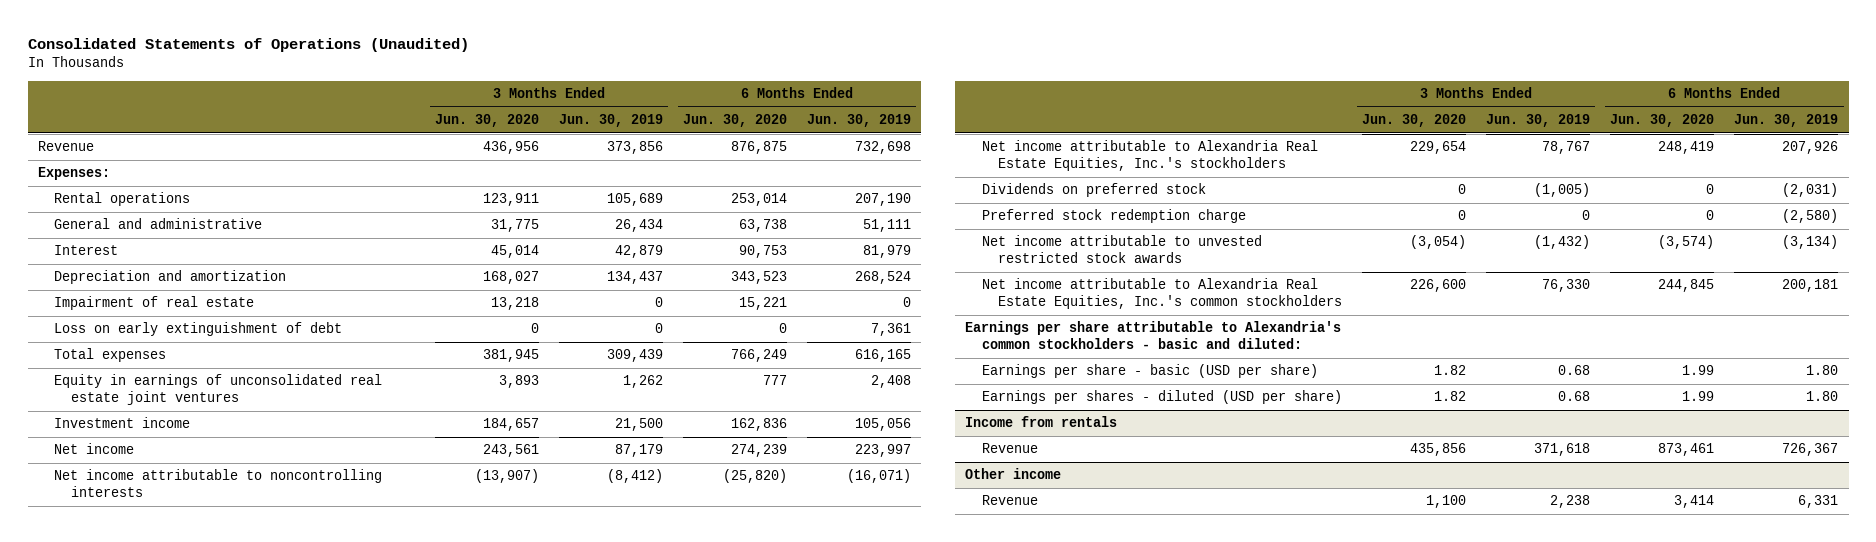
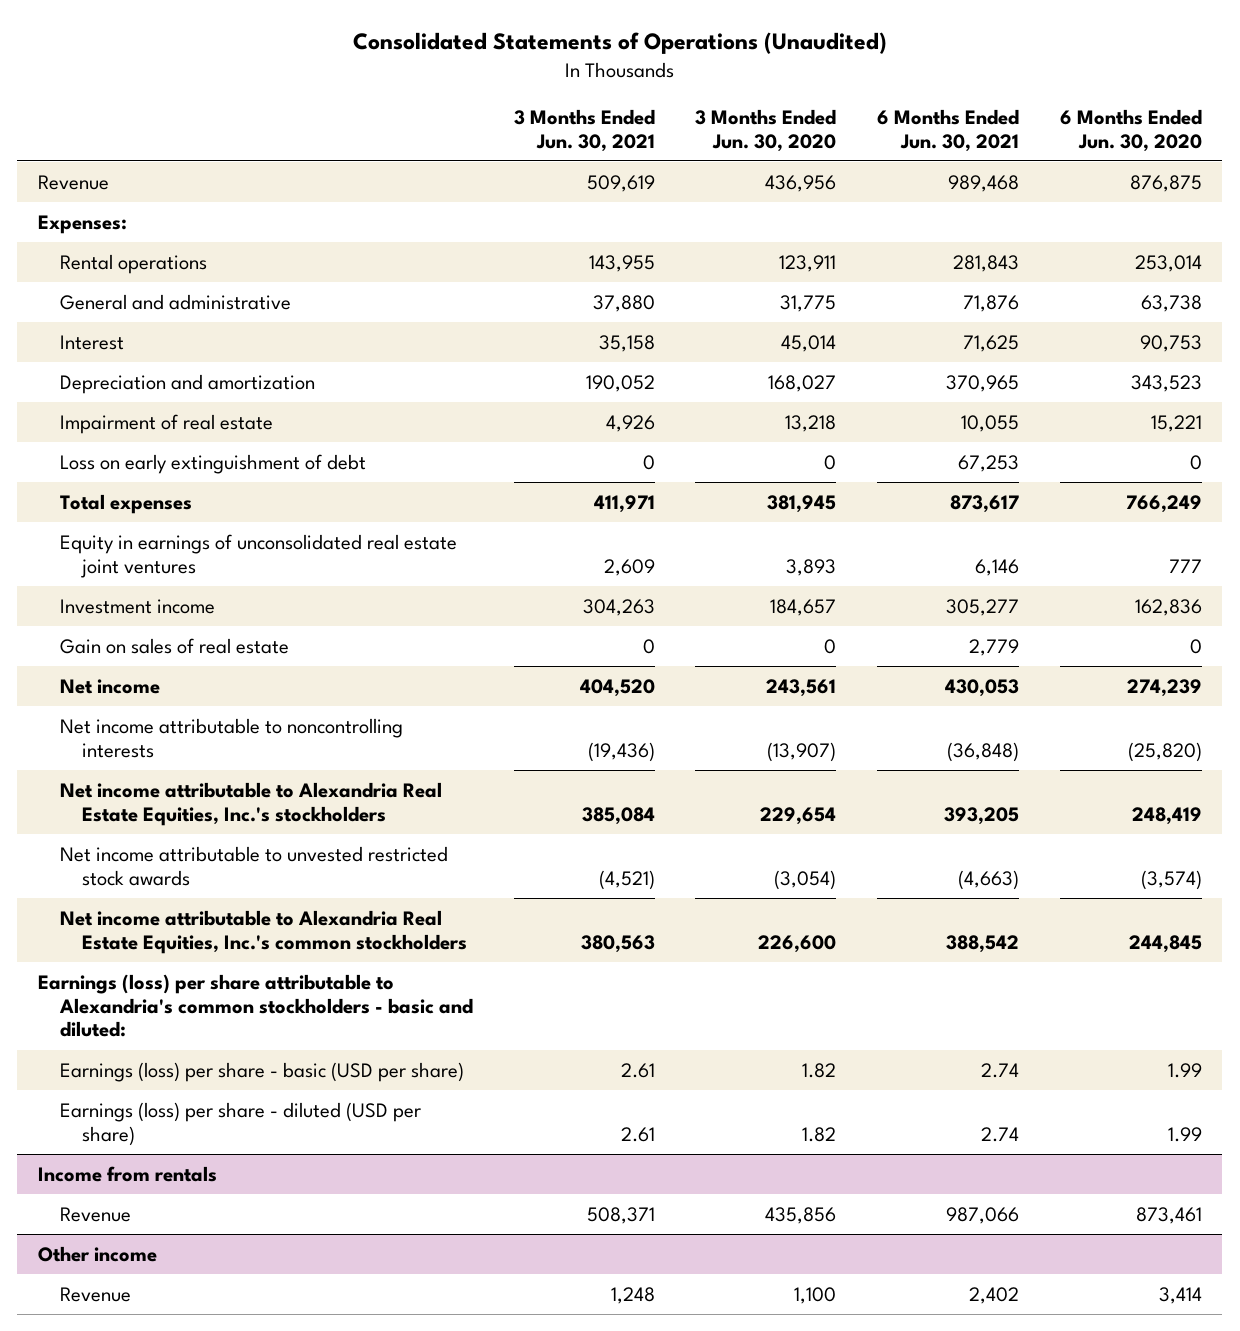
[558,113,663,127] Jun. 30, 2019 -> none
[807,113,912,127] Jun. 30, 2019 -> none
none -> [513,108,655,152] 3 Months Ended Jun. 30, 2021
none -> [877,108,1020,152] 6 Months Ended Jun. 30, 2021
none -> [59,637,289,654] Gain on sales of real estate
[981,183,1206,198] Dividends on preferred stock -> none
[981,209,1246,224] Preferred stock redemption charge -> none
[965,321,1342,350] Earnings per share attributable to Alexandria's common stockholders - basic and diluted: -> [37,973,473,1038] Earnings (loss) per share attributable to Alexandria's common stockholders - basic and diluted:
[981,364,1318,379] Earnings per share - basic (USD per share) -> [59,1061,464,1082] Earnings (loss) per share - basic (USD per share)
[981,390,1342,405] Earnings per shares - diluted (USD per share) -> [59,1101,421,1146] Earnings (loss) per share - diluted (USD per share)

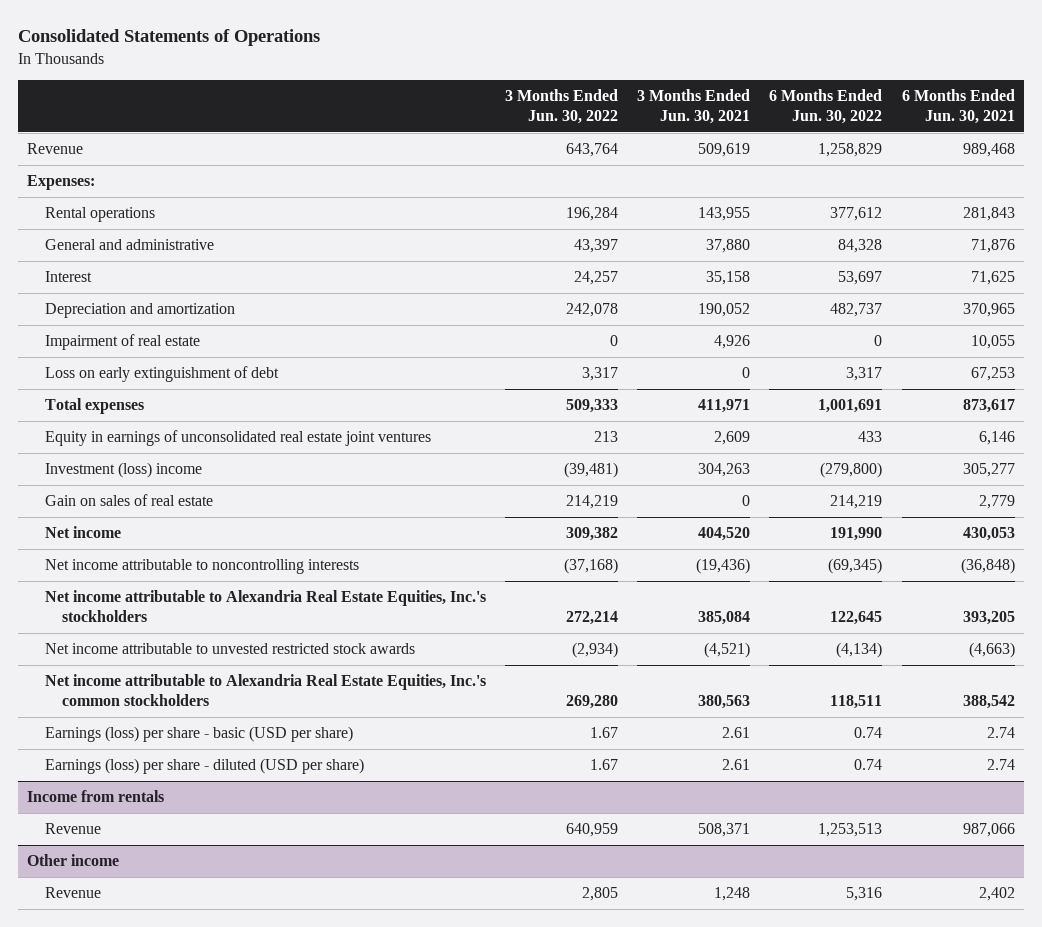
[352,32,887,55] Consolidated Statements of Operations (Unaudited) -> [17,29,320,47] Consolidated Statements of Operations
[695,108,837,152] 3 Months Ended Jun. 30, 2020 -> none
[1060,108,1203,152] 6 Months Ended Jun. 30, 2020 -> none
none -> [504,88,618,124] 3 Months Ended Jun. 30, 2022
none -> [769,88,883,124] 6 Months Ended Jun. 30, 2022
[59,598,215,614] Investment income -> [44,462,202,479] Investment (loss) income
[37,973,473,1038] Earnings (loss) per share attributable to Alexandria's common stockholders - basic and diluted: -> none

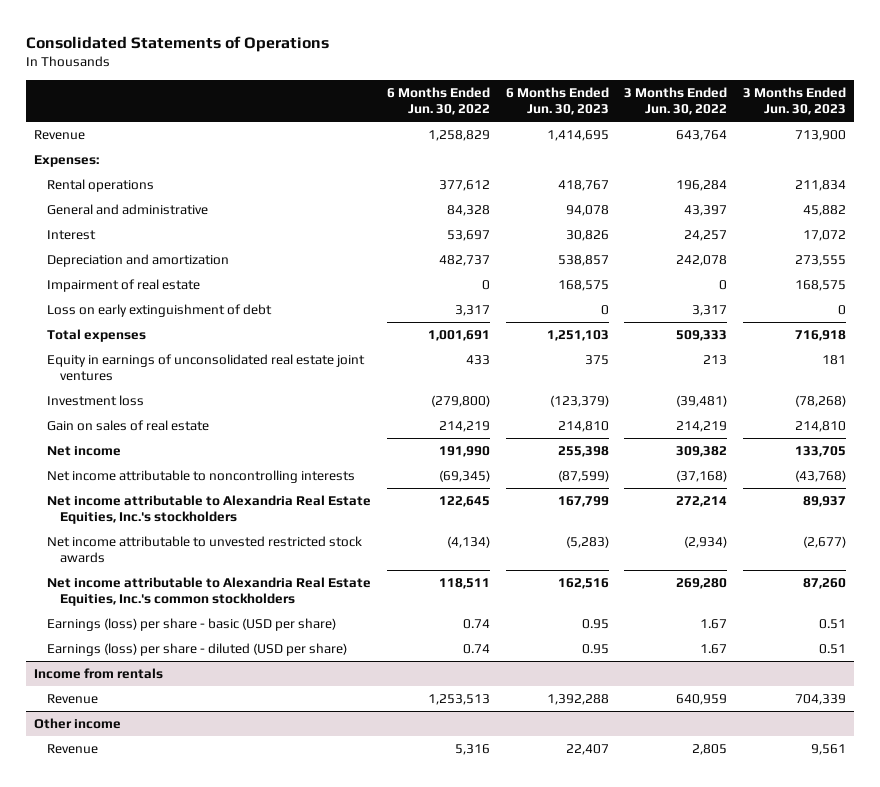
[637,88,751,124] 3 Months Ended Jun. 30, 2021 -> none
[901,88,1015,124] 6 Months Ended Jun. 30, 2021 -> none
none -> [505,87,609,116] 6 Months Ended Jun. 30, 2023
none -> [743,87,847,116] 3 Months Ended Jun. 30, 2023
[44,462,202,479] Investment (loss) income -> [47,395,145,407] Investment loss

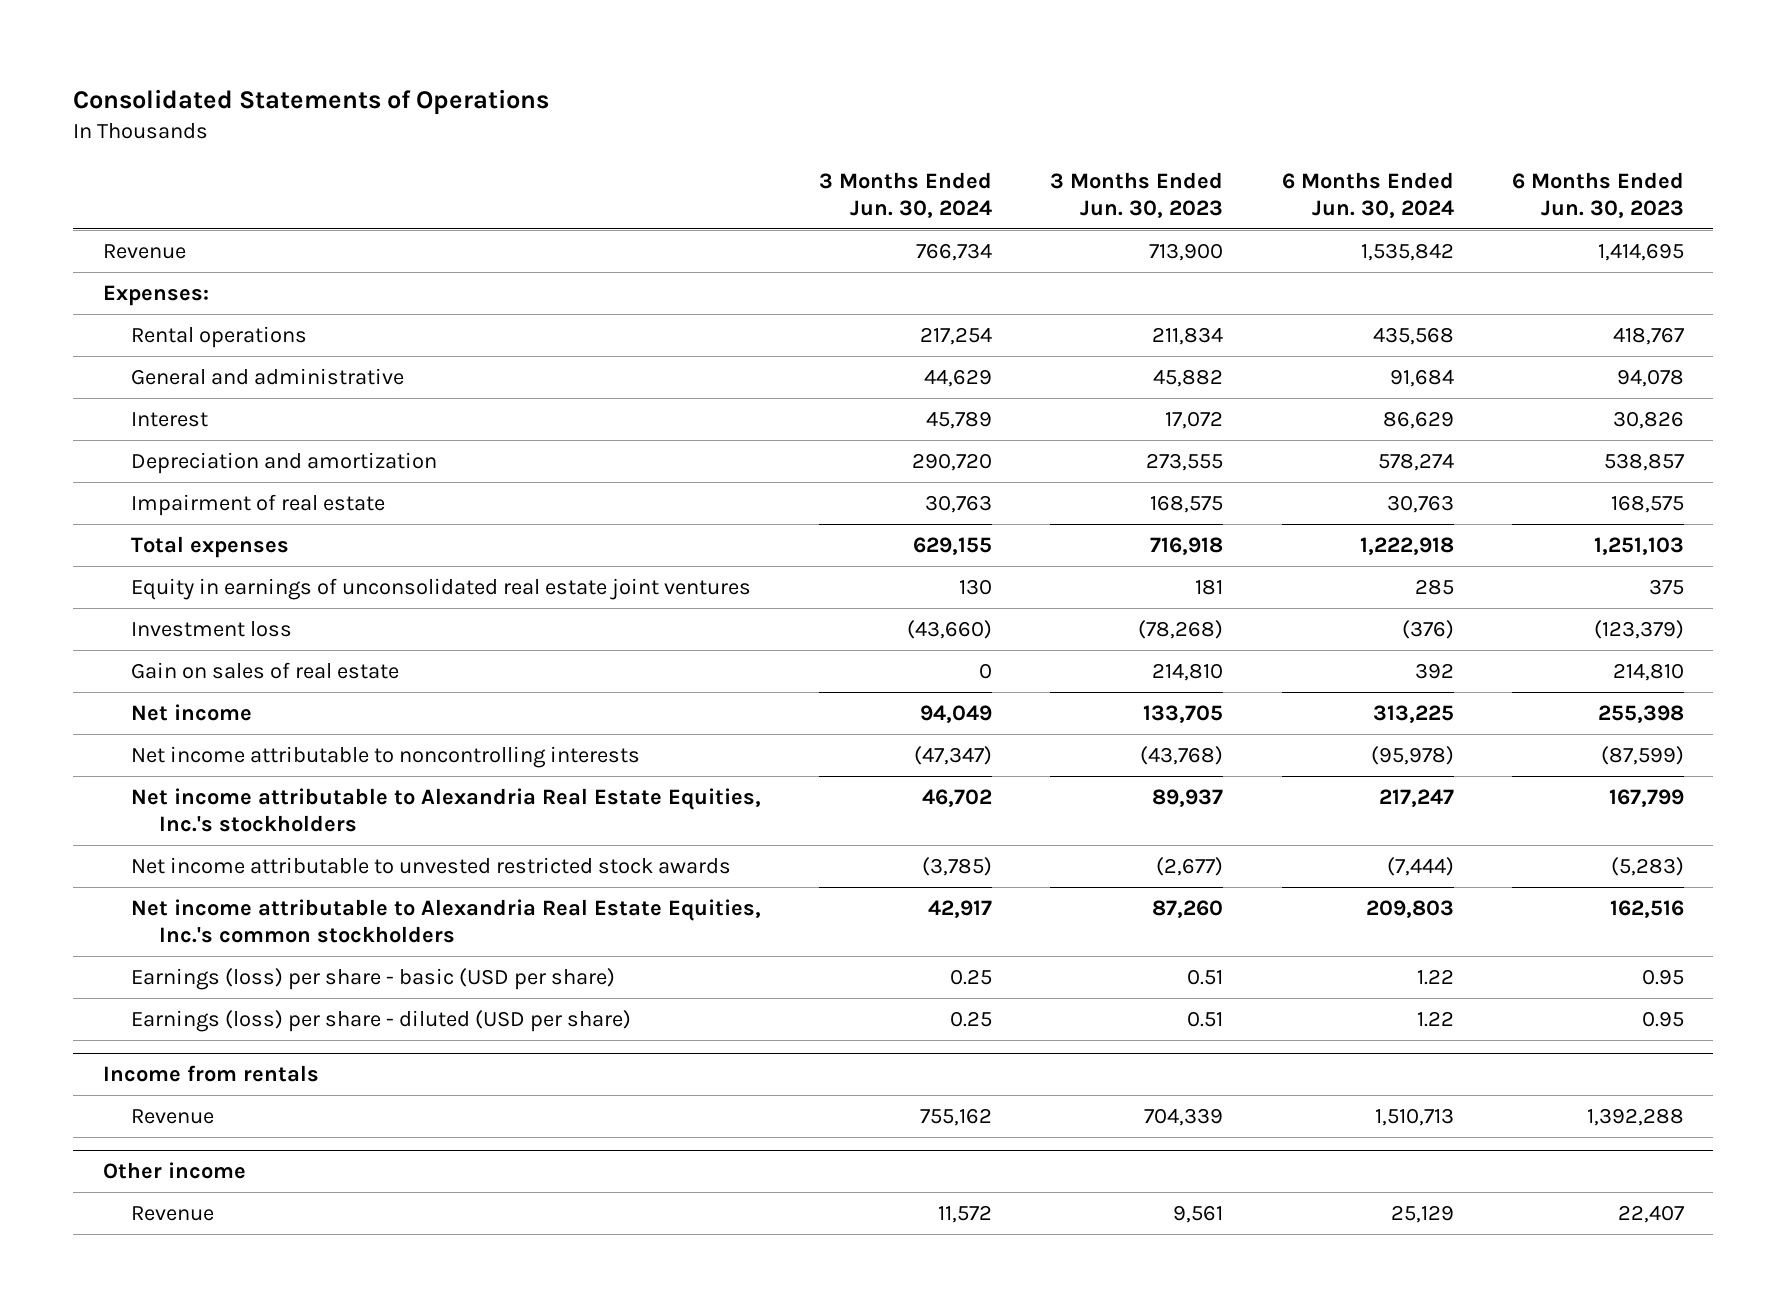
[386,87,490,116] 6 Months Ended Jun. 30, 2022 -> none
[624,87,728,116] 3 Months Ended Jun. 30, 2022 -> none
none -> [819,171,993,218] 3 Months Ended Jun. 30, 2024
none -> [1281,171,1454,218] 6 Months Ended Jun. 30, 2024
[47,304,273,318] Loss on early extinguishment of debt -> none

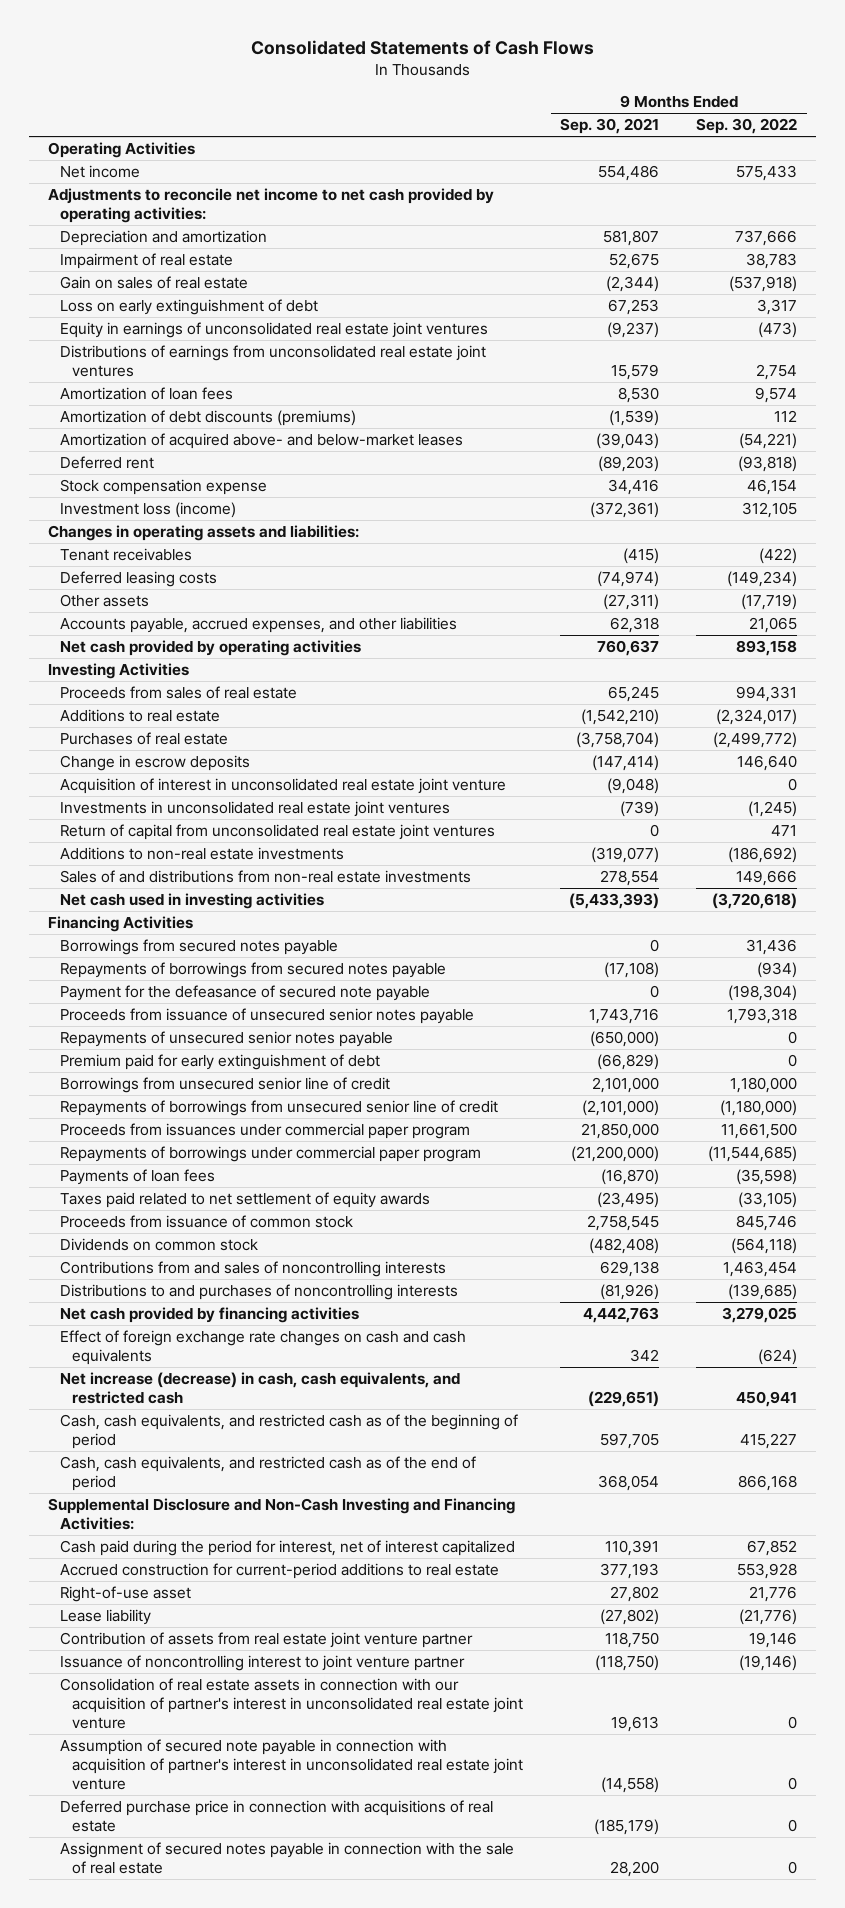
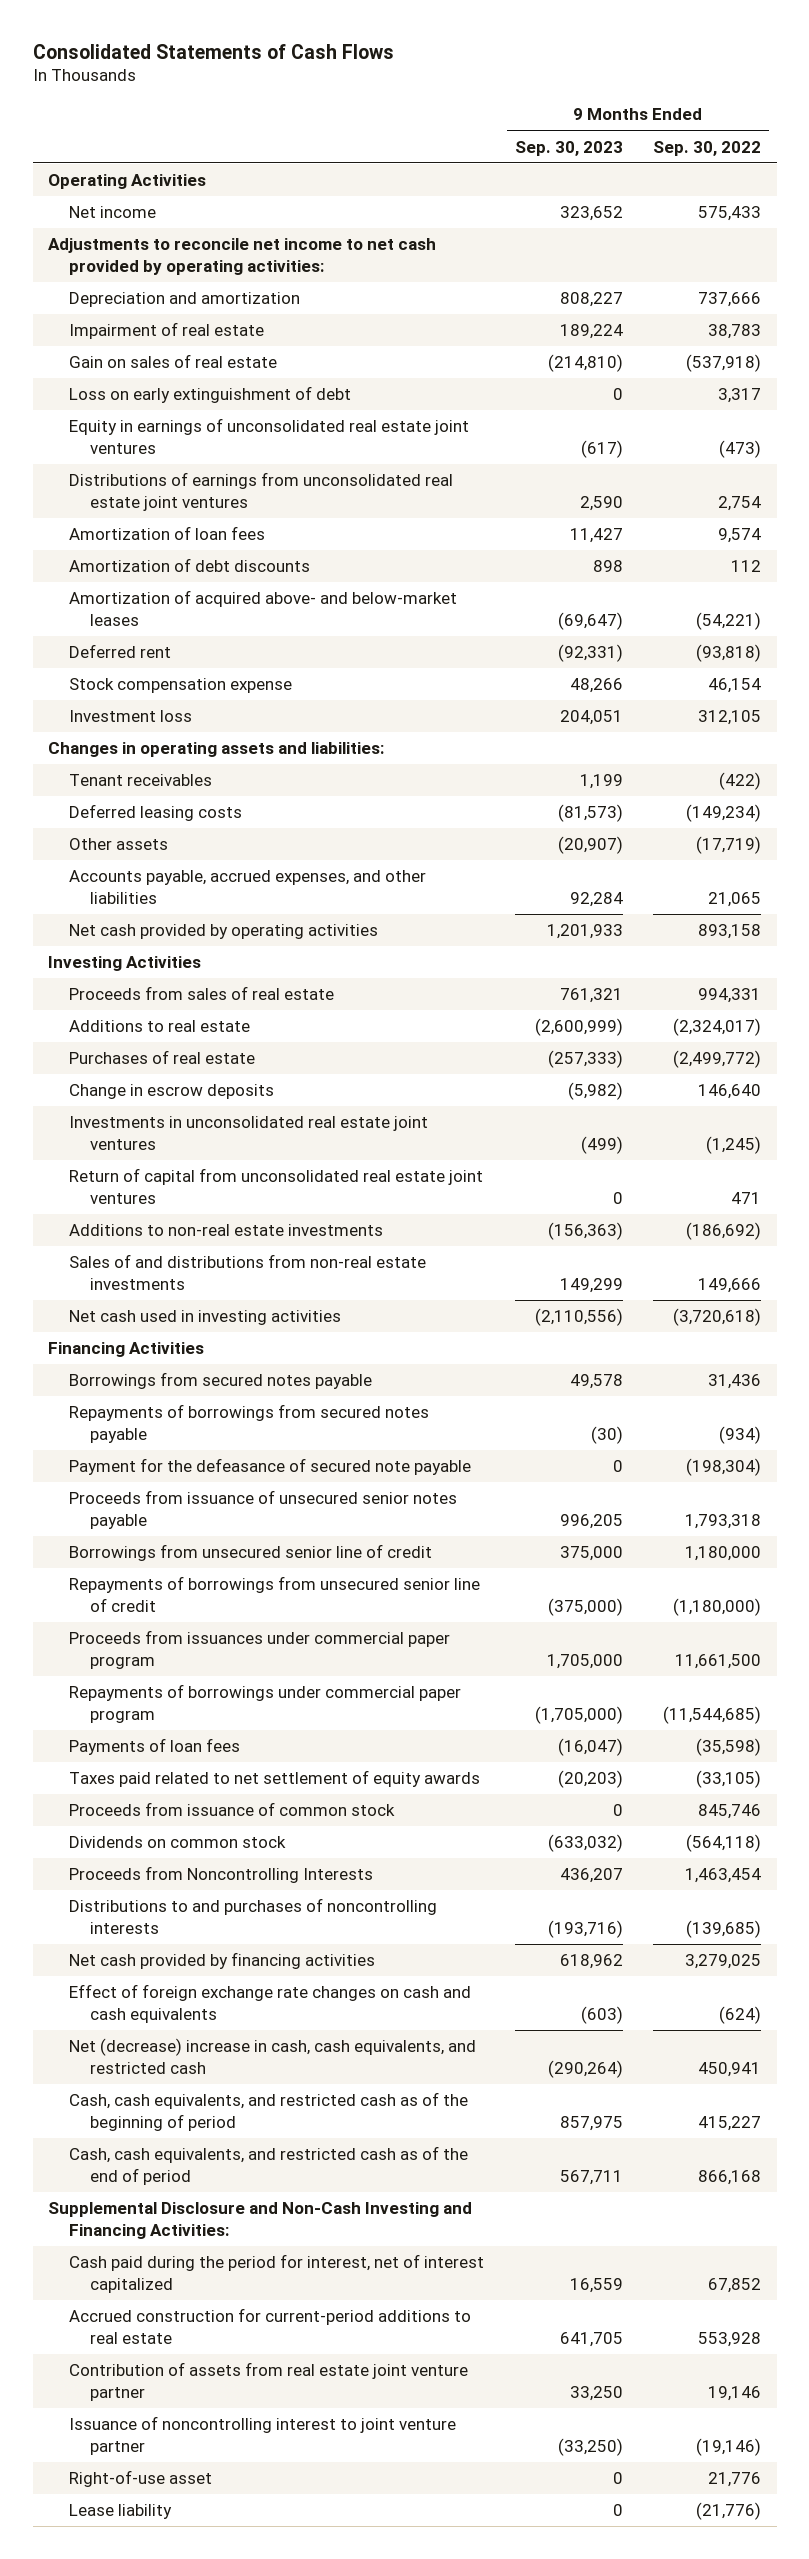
[559,118,659,135] Sep. 30, 2021 -> none
none -> [514,140,623,156] Sep. 30, 2023
[59,410,356,427] Amortization of debt discounts (premiums) -> [68,558,310,573] Amortization of debt discounts
[59,502,236,519] Investment loss (income) -> [68,710,192,723] Investment loss
[59,778,506,795] Acquisition of interest in unconsolidated real estate joint venture -> none
[59,1031,393,1048] Repayments of unsecured senior notes payable -> none
[59,1054,380,1071] Premium paid for early extinguishment of debt -> none
[59,1261,446,1278] Contributions from and sales of noncontrolling interests -> [68,1866,373,1884] Proceeds from Noncontrolling Interests
[59,1372,460,1405] Net increase (decrease) in cash, cash equivalents, and restricted cash -> [68,2038,476,2074] Net (decrease) increase in cash, cash equivalents, and restricted cash
[59,1678,523,1730] Consolidation of real estate assets in connection with our acquisition of partner's interest in unconsolidated real estate joint venture -> none
[59,1739,523,1791] Assumption of secured note payable in connection with acquisition of partner's interest in unconsolidated real estate joint venture -> none
[59,1800,493,1833] Deferred purchase price in connection with acquisitions of real estate -> none
[59,1842,514,1875] Assignment of secured notes payable in connection with the sale of real estate -> none
[59,1586,191,1603] Right-of-use asset -> [68,2470,212,2488] Right-of-use asset
[59,1609,151,1626] Lease liability -> [68,2504,172,2520] Lease liability

